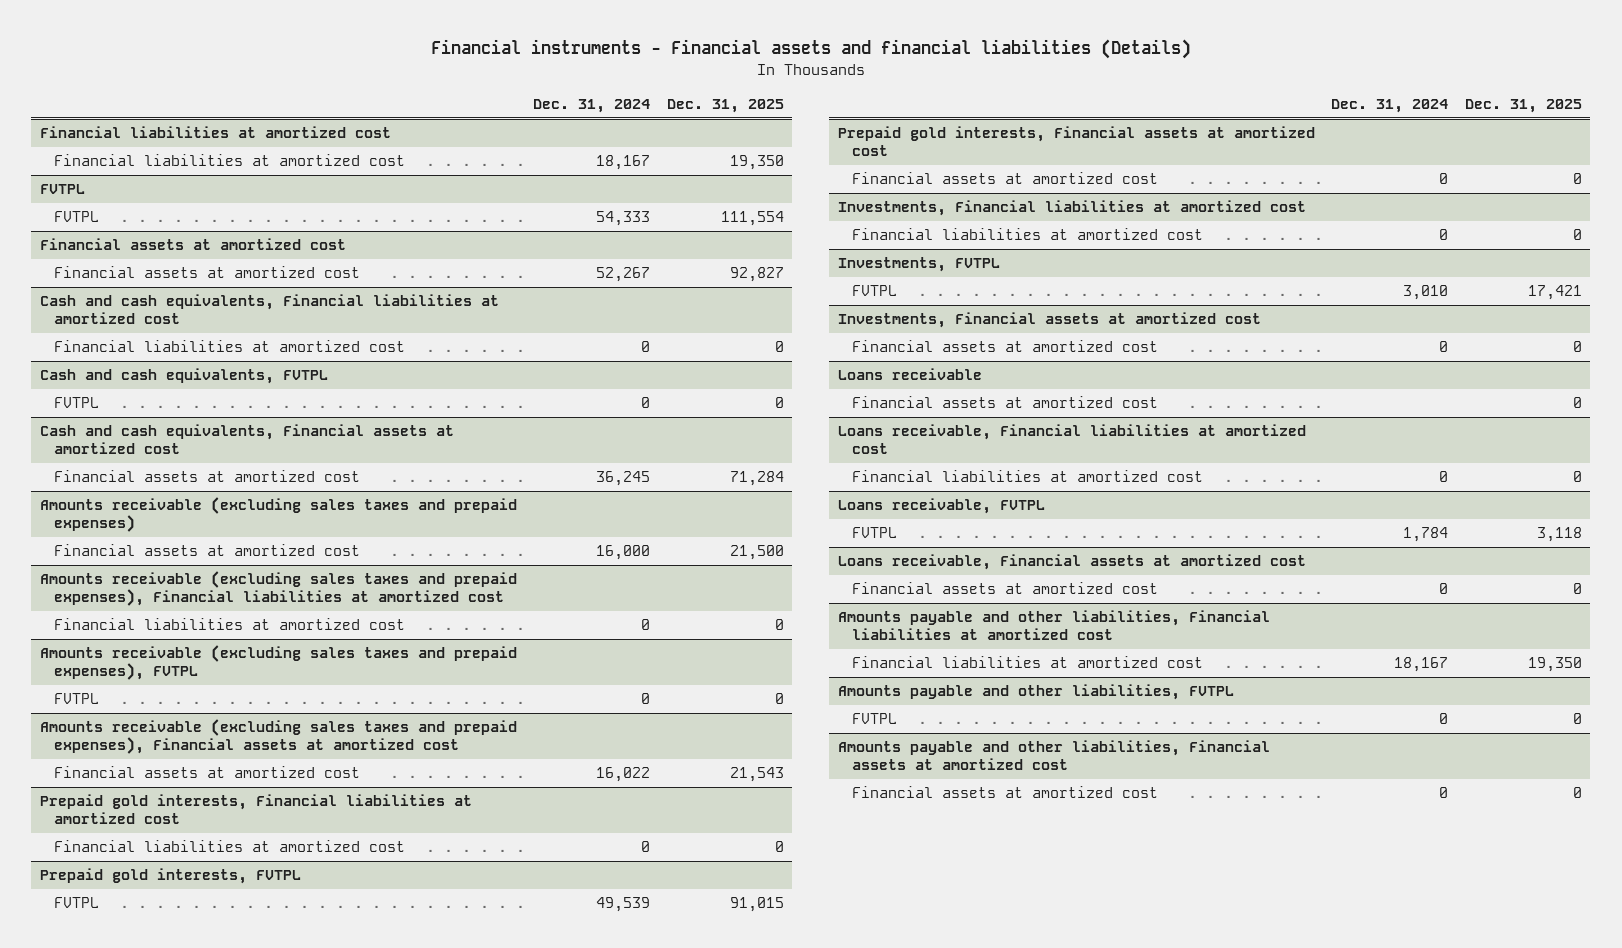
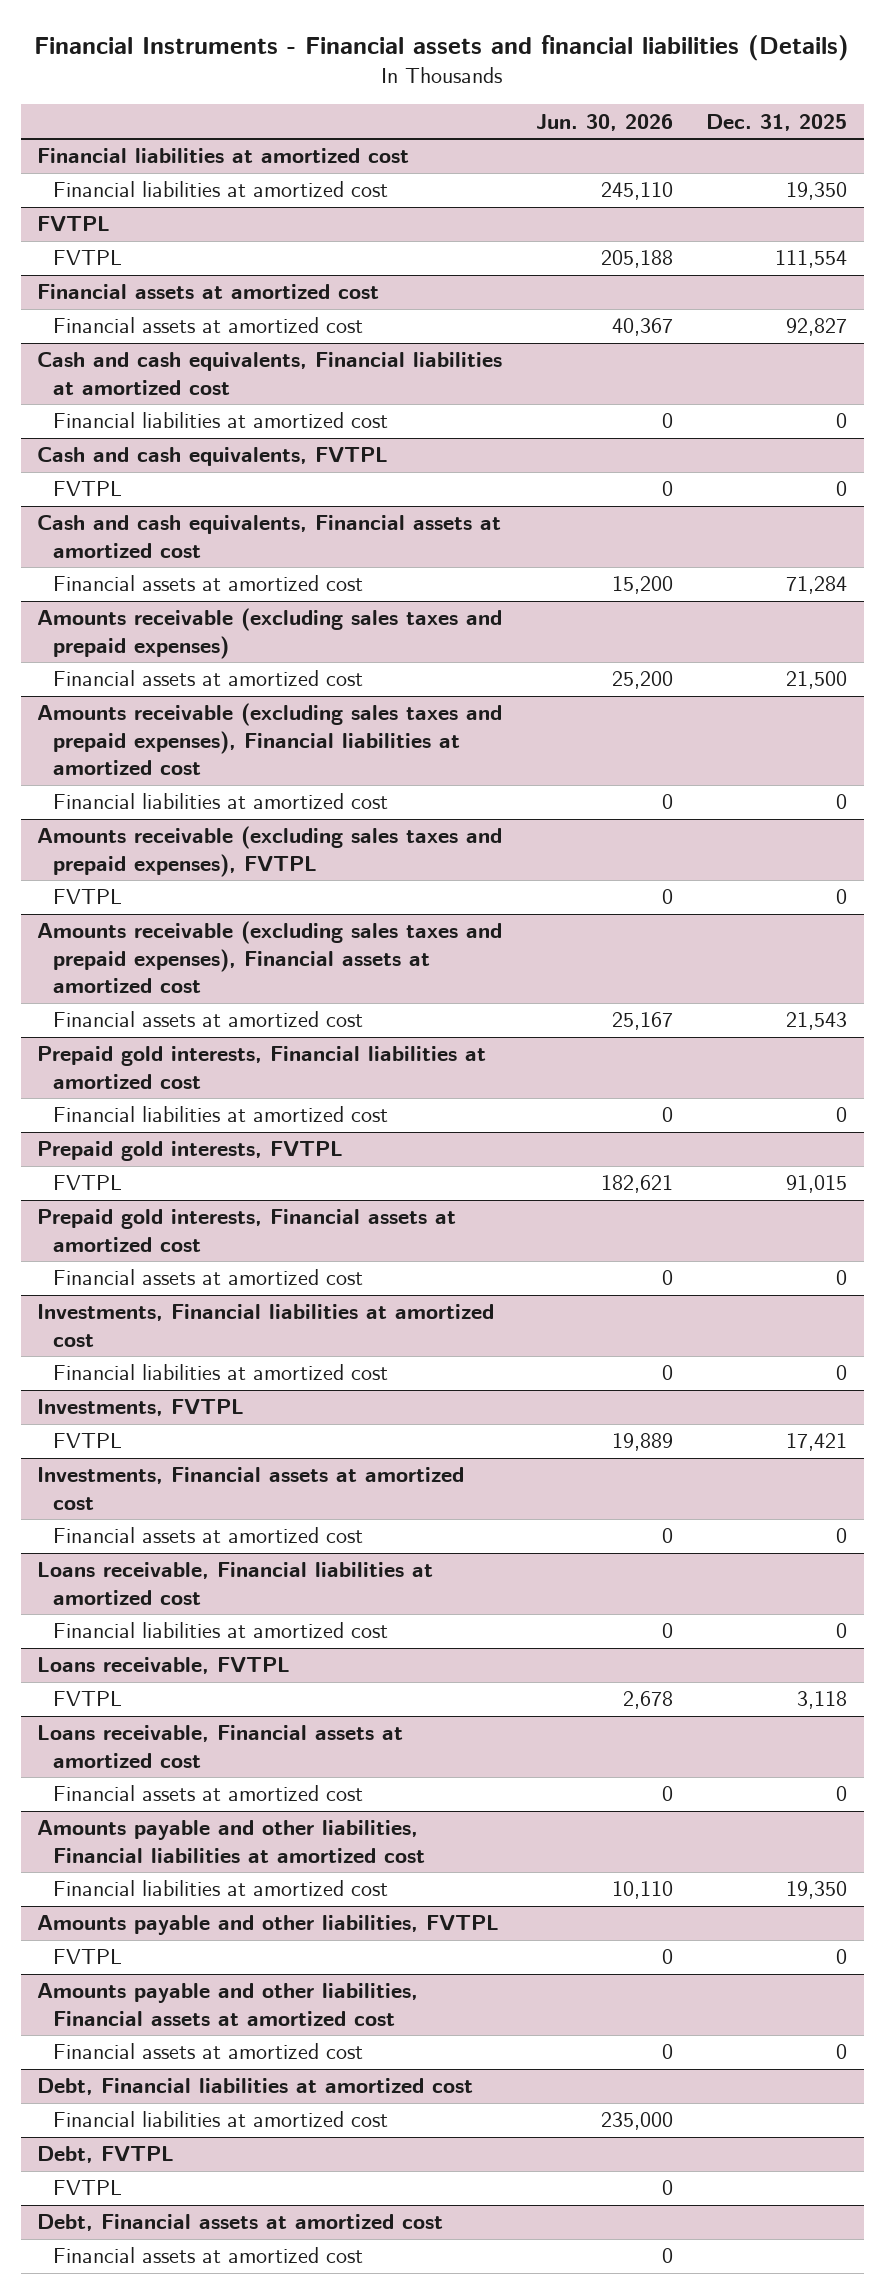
[430,39,1191,60] Financial instruments - Financial assets and financial liabilities (Details) -> [34,34,850,61] Financial Instruments - Financial assets and financial liabilities (Details)
[533,98,651,113] Dec. 31, 2024 -> none
none -> [535,113,673,131] Jun. 30, 2026
[837,368,982,381] Loans receivable -> none
[851,396,1158,409] Financial assets at amortized cost -> none
none -> [37,2078,474,2096] Debt, Financial liabilities at amortized cost
none -> [53,2111,389,2128] Financial liabilities at amortized cost
none -> [37,2146,175,2164] Debt, FVTPL
none -> [53,2180,123,2196] FVTPL
none -> [37,2214,444,2232] Debt, Financial assets at amortized cost
none -> [53,2247,364,2264] Financial assets at amortized cost

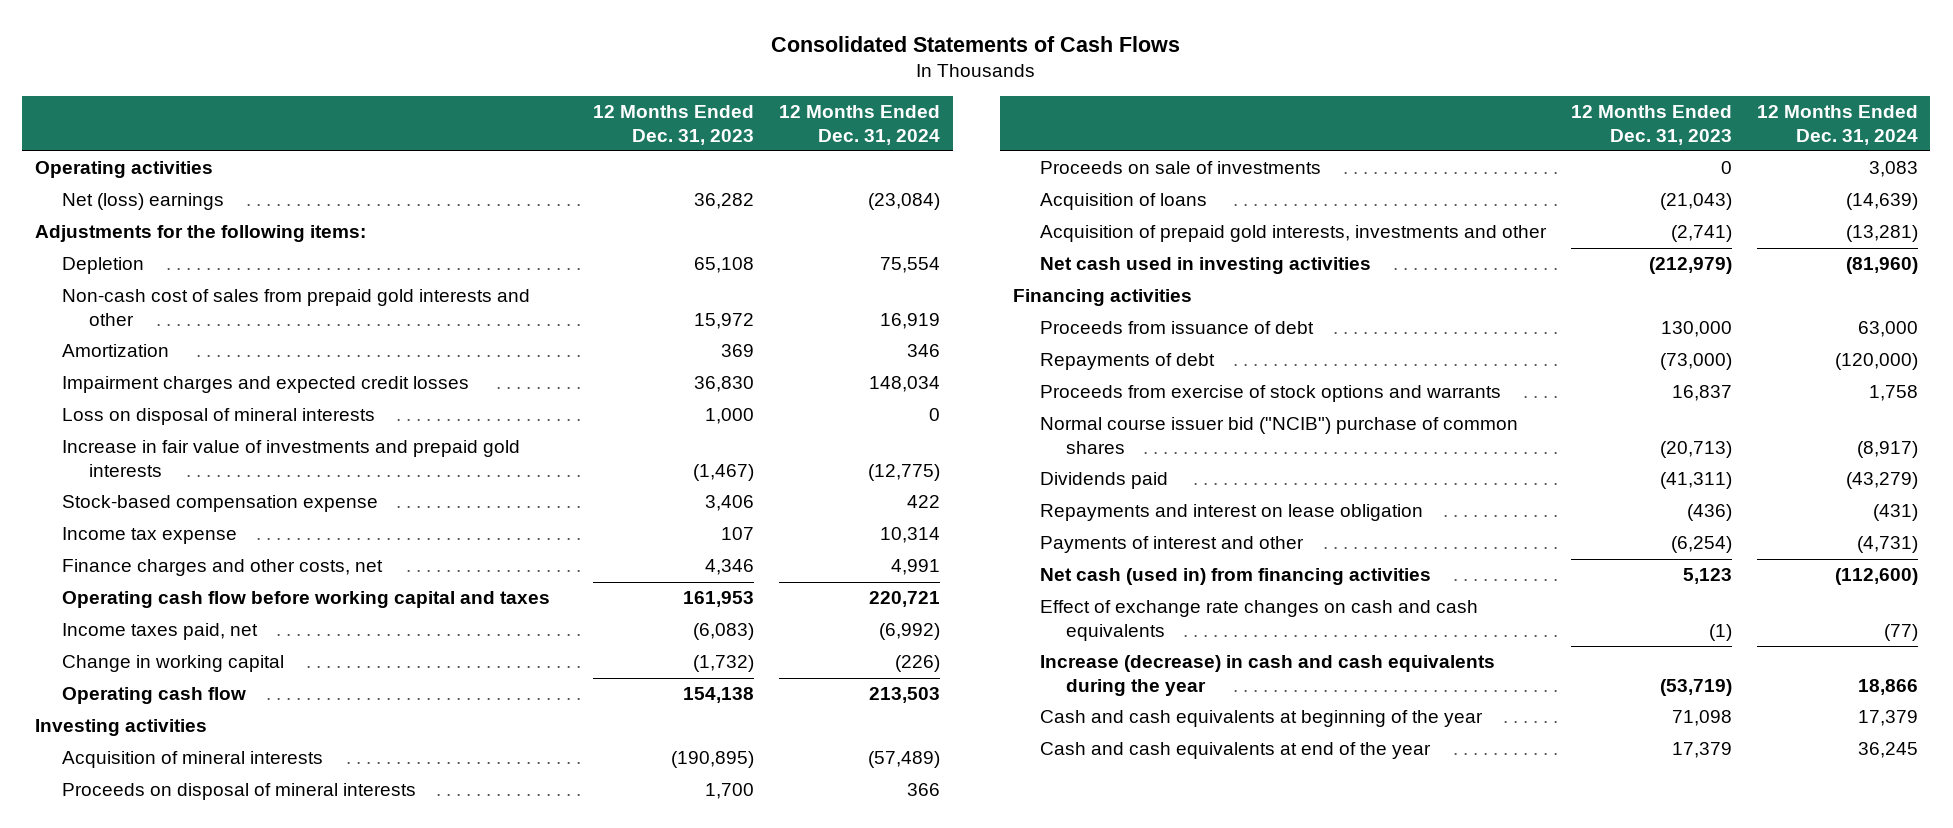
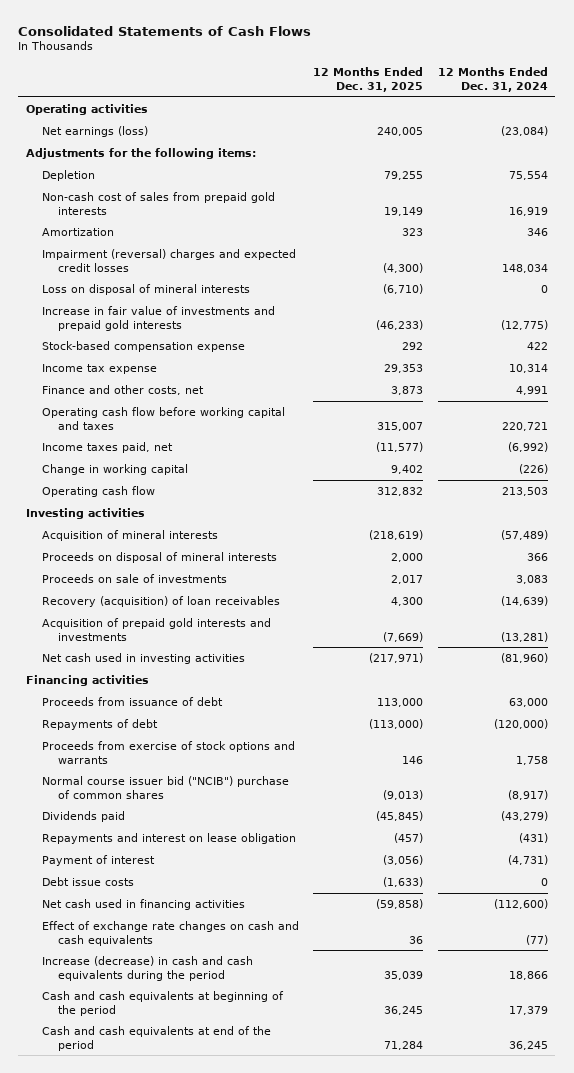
[593,105,755,145] 12 Months Ended Dec. 31, 2023 -> none
none -> [313,67,424,93] 12 Months Ended Dec. 31, 2025
[61,193,224,211] Net (loss) earnings -> [41,125,148,137] Net earnings (loss)
[61,289,530,326] Non-cash cost of sales from prepaid gold interests and other -> [41,191,275,215] Non-cash cost of sales from prepaid gold interests
[61,376,469,394] Impairment charges and expected credit losses -> [41,248,296,272] Impairment (reversal) charges and expected credit losses
[61,559,383,577] Finance charges and other costs, net -> [41,384,204,395] Finance and other costs, net
[1039,193,1207,211] Acquisition of loans -> [41,595,280,607] Recovery (acquisition) of loan receivables
[1039,225,1547,243] Acquisition of prepaid gold interests, investments and other -> [41,617,271,641] Acquisition of prepaid gold interests and investments
[1039,536,1304,554] Payments of interest and other -> [41,854,155,866] Payment of interest
none -> [41,876,134,886] Debt issue costs
[1039,568,1431,586] Net cash (used in) from financing activities -> [41,898,245,910] Net cash used in financing activities
[1039,655,1495,696] Increase (decrease) in cash and cash equivalents during the year -> [41,955,253,981] Increase (decrease) in cash and cash equivalents during the period
[1039,710,1483,728] Cash and cash equivalents at beginning of the year -> [41,990,284,1016] Cash and cash equivalents at beginning of the period
[1039,742,1431,760] Cash and cash equivalents at end of the year -> [41,1025,271,1051] Cash and cash equivalents at end of the period

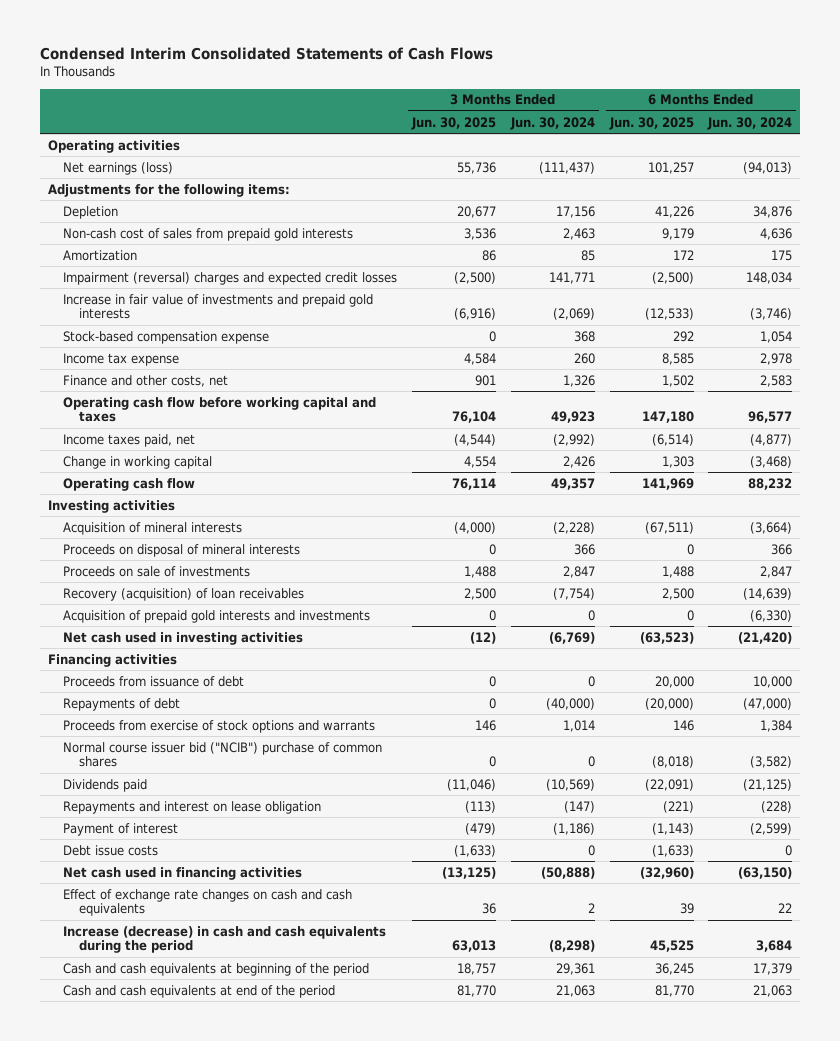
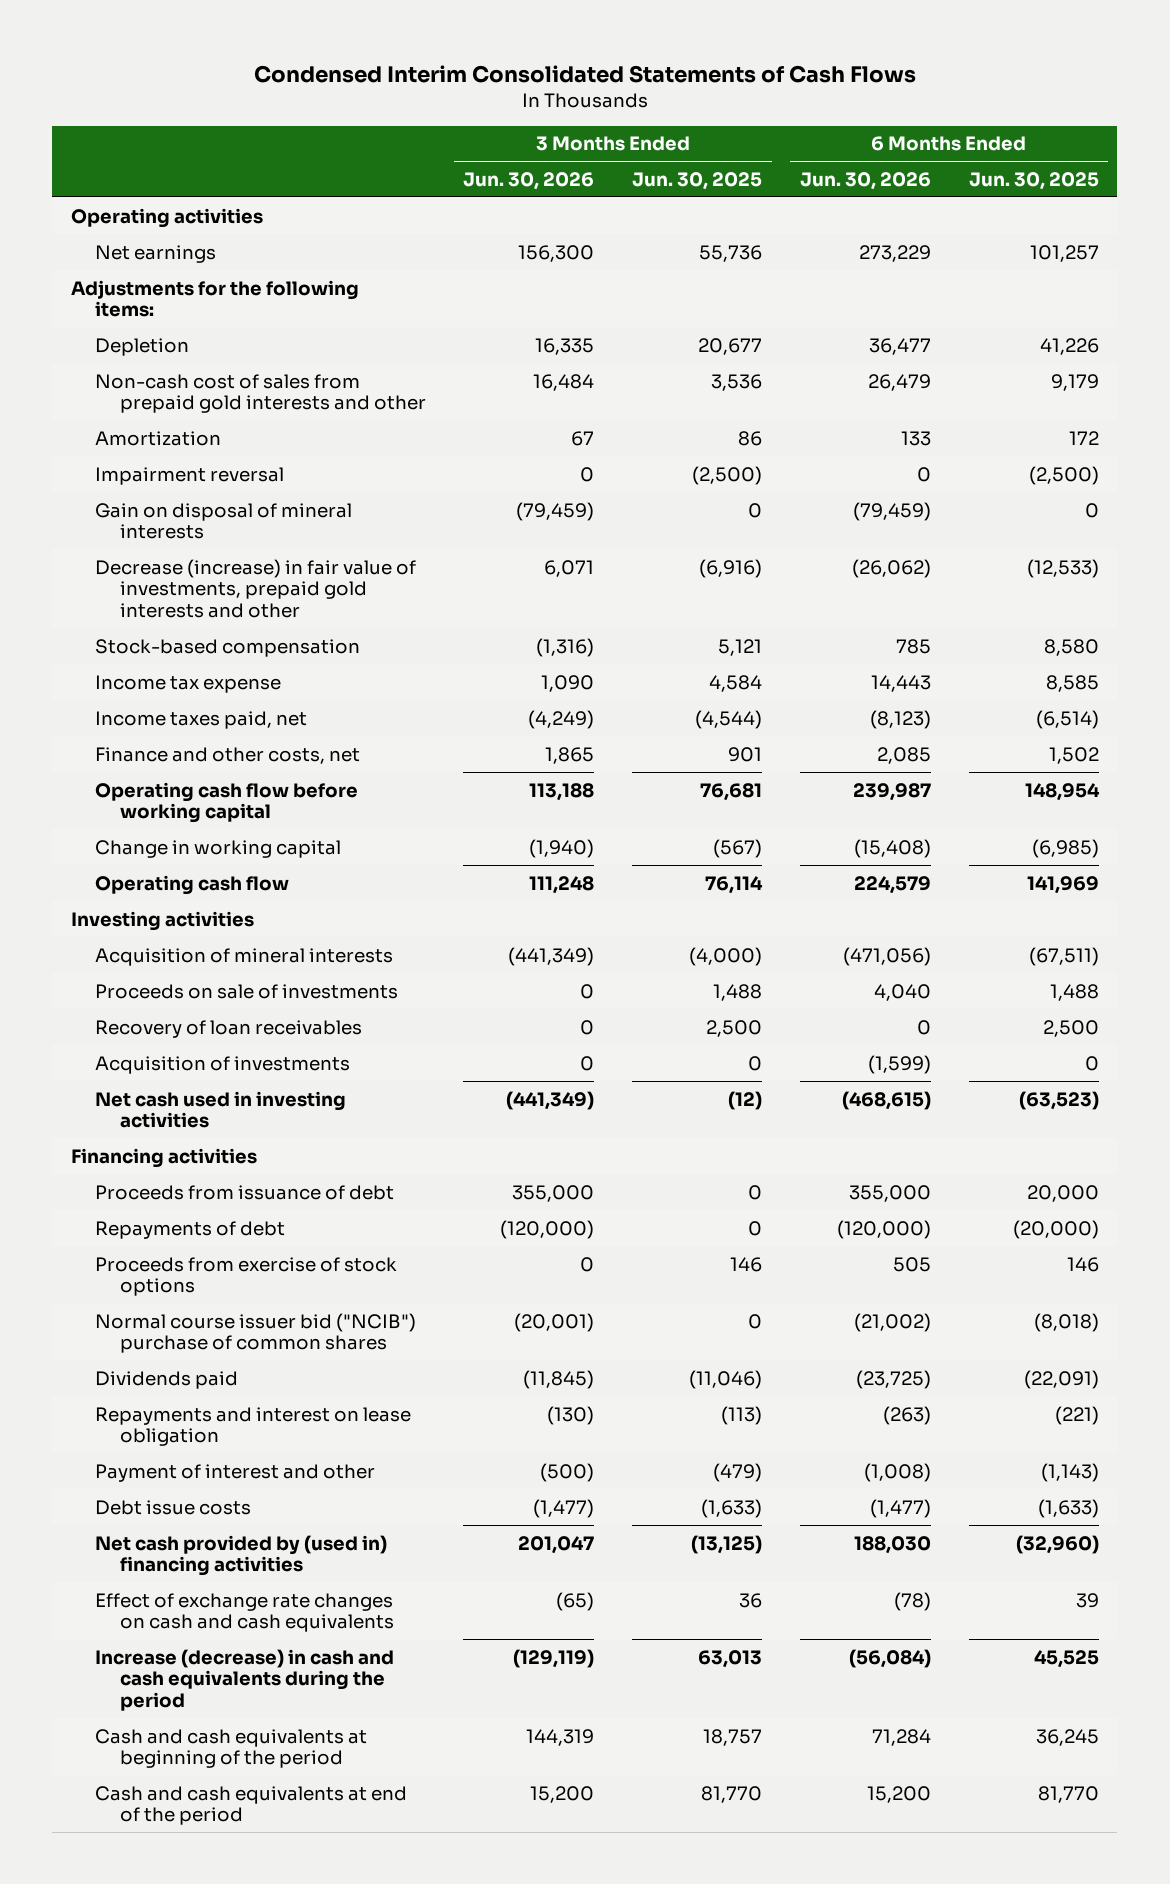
[509,116,595,130] Jun. 30, 2024 -> none
[707,116,793,130] Jun. 30, 2024 -> none
none -> [463,171,595,190] Jun. 30, 2026
none -> [799,171,931,190] Jun. 30, 2026
[63,161,174,175] Net earnings (loss) -> [95,244,217,263] Net earnings
[63,227,354,241] Non-cash cost of sales from prepaid gold interests -> [95,373,426,414] Non-cash cost of sales from prepaid gold interests and other
[63,271,398,285] Impairment (reversal) charges and expected credit losses -> [95,466,285,485] Impairment reversal
none -> [95,502,353,540] Gain on disposal of mineral interests
[63,293,374,320] Increase in fair value of investments and prepaid gold interests -> [95,558,417,619] Decrease (increase) in fair value of investments, prepaid gold interests and other
[63,330,270,344] Stock-based compensation expense -> [95,638,361,657] Stock-based compensation
[489,330,497,342] 0 -> [718,638,763,656] 5,121
[672,330,694,342] 292 -> [1043,638,1099,656] 8,580
[63,396,377,423] Operating cash flow before working capital and taxes -> none
[63,374,229,387] Finance and other costs, net -> [95,746,361,764] Finance and other costs, net
none -> [95,781,359,824] Operating cash flow before working capital
[464,455,497,468] 4,554 -> [713,838,763,858] (567)
[661,455,694,468] 1,303 -> [1031,838,1099,858] (6,985)
[63,543,301,557] Proceeds on disposal of mineral interests -> none
[63,587,305,601] Recovery (acquisition) of loan receivables -> [95,1019,363,1038] Recovery of loan receivables
[63,609,371,623] Acquisition of prepaid gold interests and investments -> [95,1055,351,1074] Acquisition of investments
[63,719,376,733] Proceeds from exercise of stock options and warrants -> [95,1256,398,1297] Proceeds from exercise of stock options
[63,822,179,836] Payment of interest -> [95,1463,376,1482] Payment of interest and other
[63,866,303,880] Net cash used in financing activities -> [95,1534,388,1577] Net cash provided by (used in) financing activities

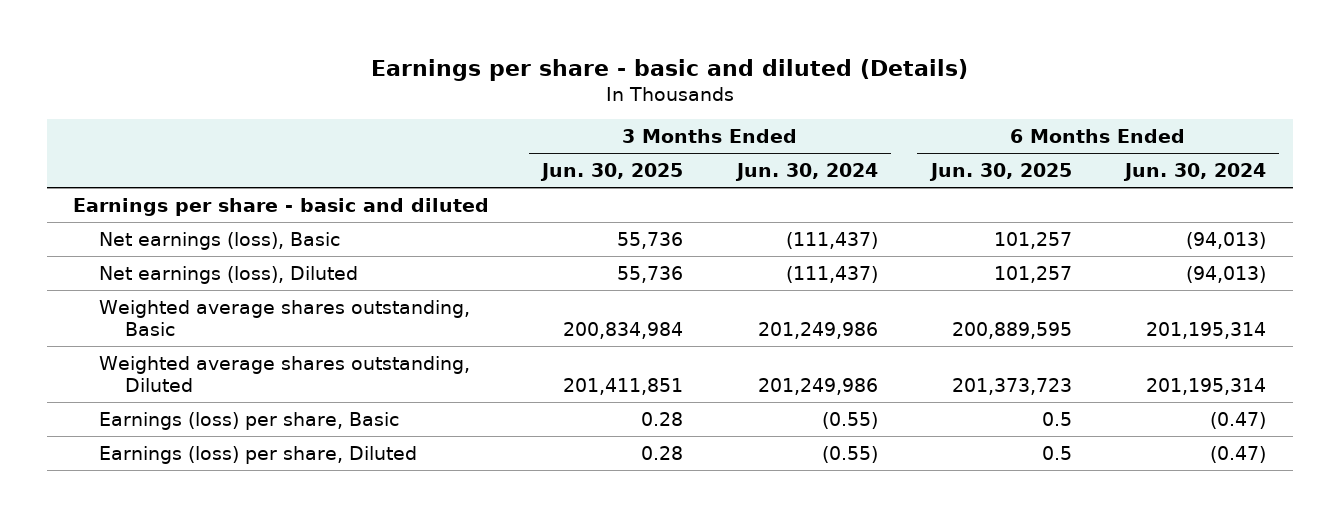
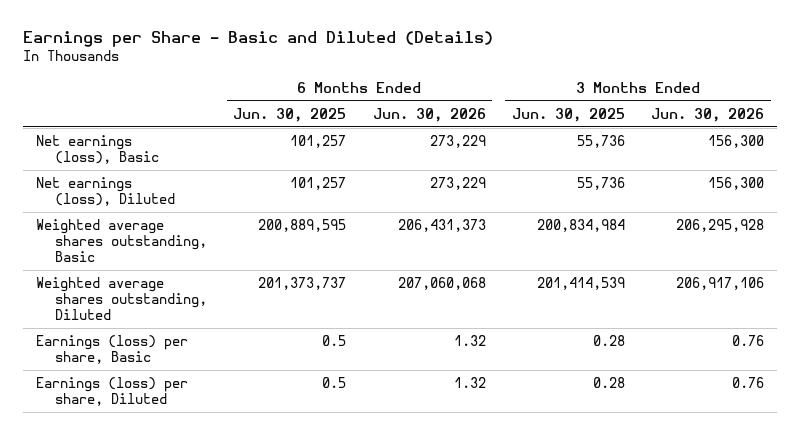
[370,58,968,81] Earnings per share - basic and diluted (Details) -> [22,31,493,48] Earnings per Share - Basic and Diluted (Details)
[734,163,878,182] Jun. 30, 2024 -> none
[1122,163,1266,182] Jun. 30, 2024 -> none
none -> [372,107,486,122] Jun. 30, 2026
none -> [651,107,765,122] Jun. 30, 2026
[73,197,490,216] Earnings per share - basic and diluted -> none
[563,377,684,395] 201,411,851 -> [536,277,625,291] 201,414,539
[951,377,1072,395] 201,373,723 -> [258,277,347,291] 201,373,737

